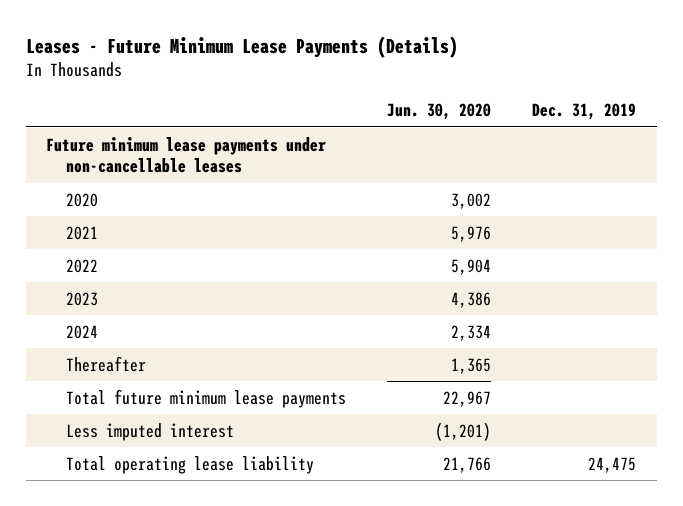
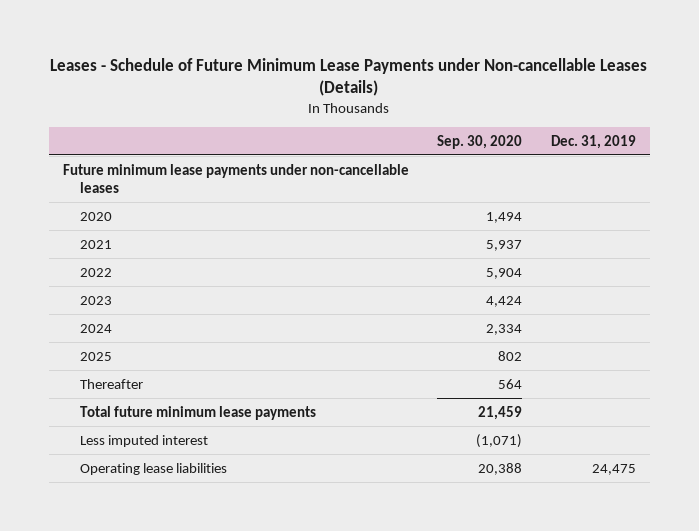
[25,35,458,58] Leases - Future Minimum Lease Payments (Details) -> [50,57,648,97] Leases - Schedule of Future Minimum Lease Payments under Non-cancellable Leases (Details)
[387,103,492,121] Jun. 30, 2020 -> none
none -> [437,134,523,149] Sep. 30, 2020
none -> [79,351,112,361] 2025
[66,455,315,474] Total operating lease liability -> [79,462,227,475] Operating lease liabilities

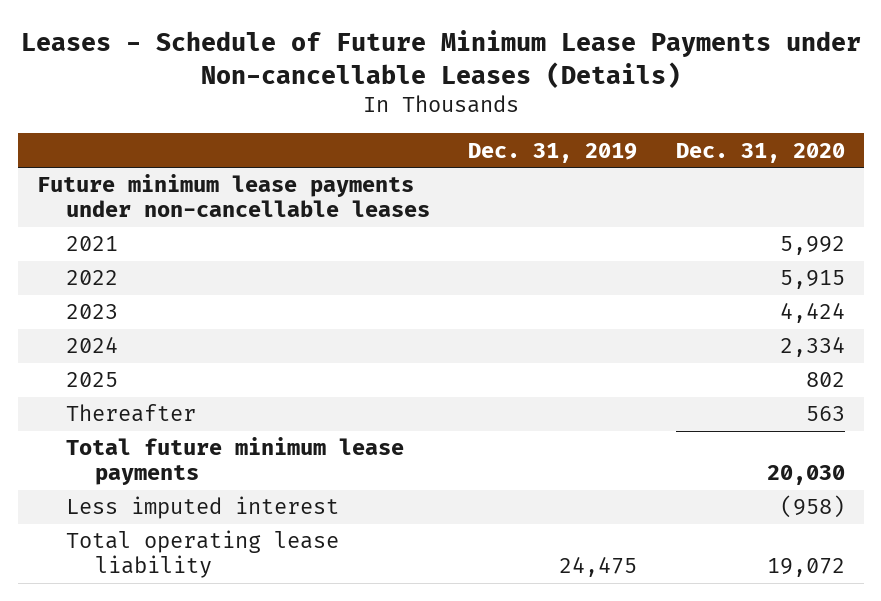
[437,134,523,149] Sep. 30, 2020 -> none
none -> [675,142,845,163] Dec. 31, 2020
[79,211,112,221] 2020 -> none
[79,462,227,475] Operating lease liabilities -> [65,530,339,579] Total operating lease liability

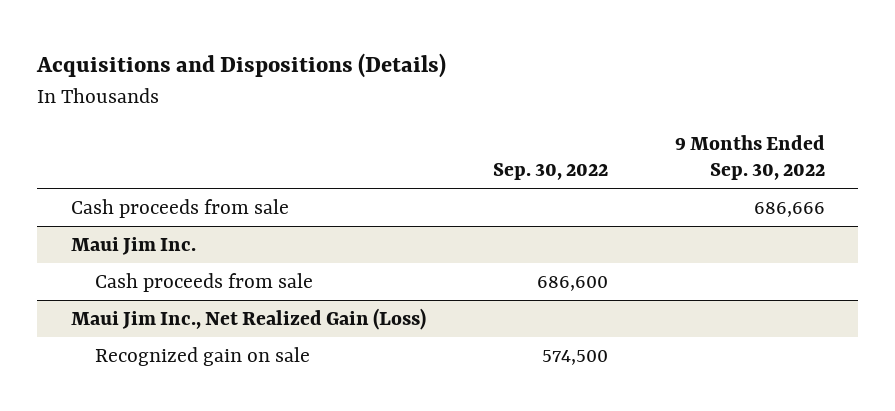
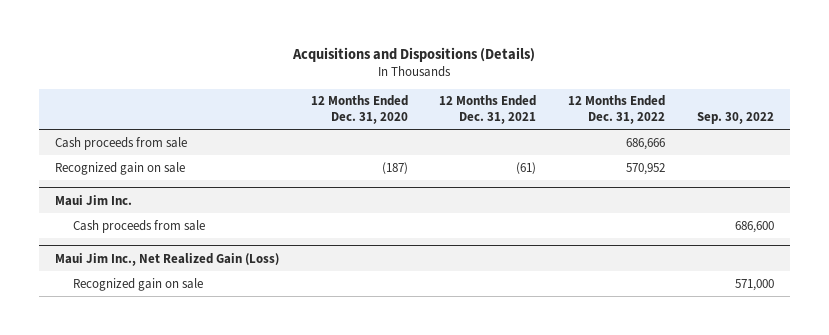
[674,134,825,181] 9 Months Ended Sep. 30, 2022 -> none
none -> [310,95,408,125] 12 Months Ended Dec. 31, 2020
none -> [439,95,537,125] 12 Months Ended Dec. 31, 2021
none -> [568,95,666,125] 12 Months Ended Dec. 31, 2022
none -> [54,161,185,175] Recognized gain on sale
[541,349,608,365] 574,500 -> [735,278,775,291] 571,000

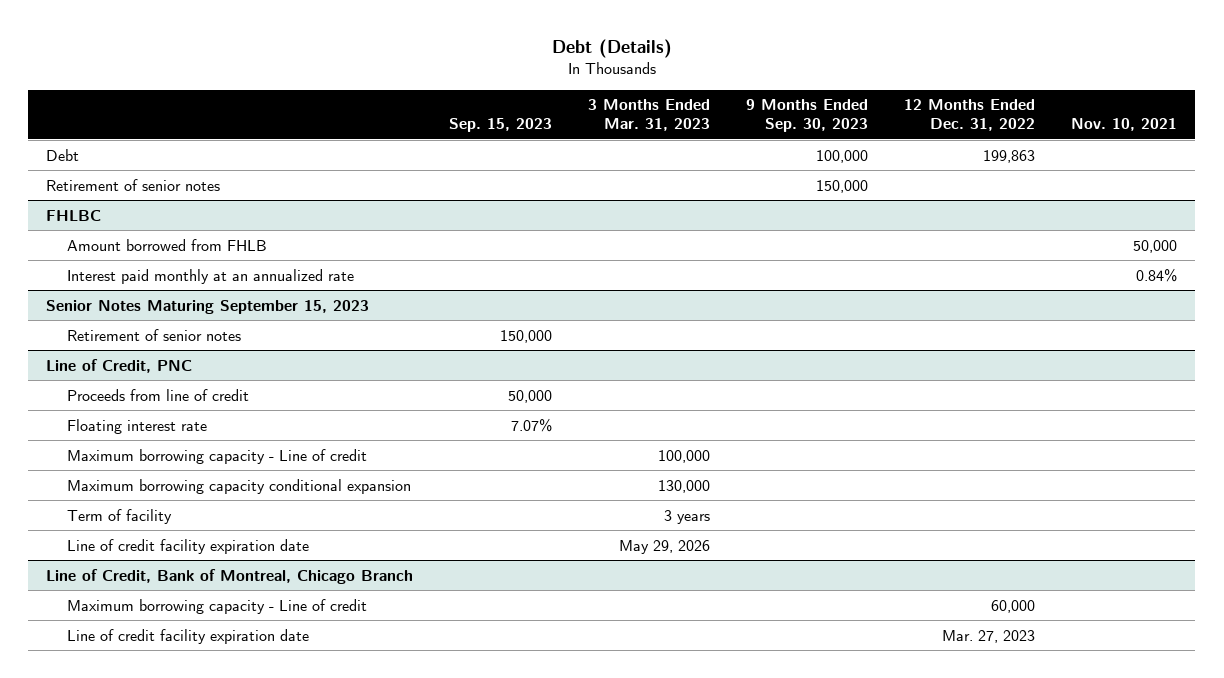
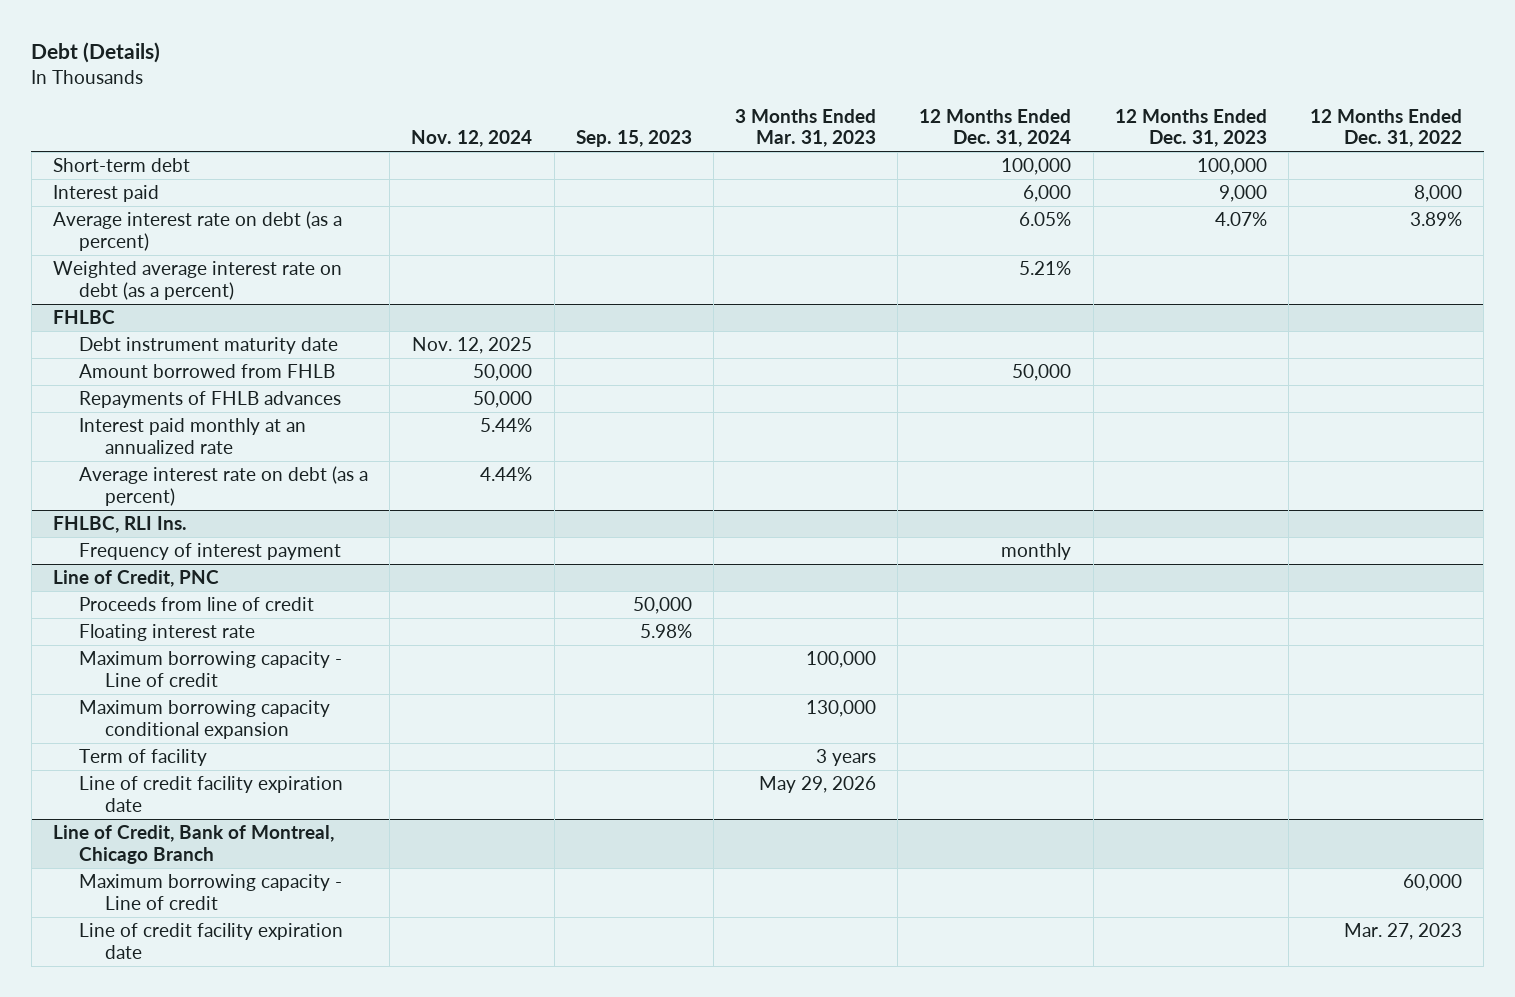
[746,99,869,133] 9 Months Ended Sep. 30, 2023 -> none
[1071,118,1178,132] Nov. 10, 2021 -> none
none -> [411,130,533,148] Nov. 12, 2024
none -> [919,108,1072,148] 12 Months Ended Dec. 31, 2024
none -> [1114,108,1267,148] 12 Months Ended Dec. 31, 2023
[46,148,80,161] Debt -> none
[46,178,221,191] Retirement of senior notes -> none
none -> [52,158,190,173] Short-term debt
none -> [52,185,159,203] Interest paid
none -> [52,211,342,251] Average interest rate on debt (as a percent)
none -> [52,261,342,300] Weighted average interest rate on debt (as a percent)
none -> [79,337,339,355] Debt instrument maturity date
none -> [79,391,342,409] Repayments of FHLB advances
[46,299,370,314] Senior Notes Maturing September 15, 2023 -> none
[67,328,242,341] Retirement of senior notes -> none
none -> [79,466,369,506] Average interest rate on debt (as a percent)
none -> [52,516,187,534] FHLBC, RLI Ins.
none -> [79,543,342,561] Frequency of interest payment
[511,417,553,432] 7.07% -> [639,624,692,639] 5.98%

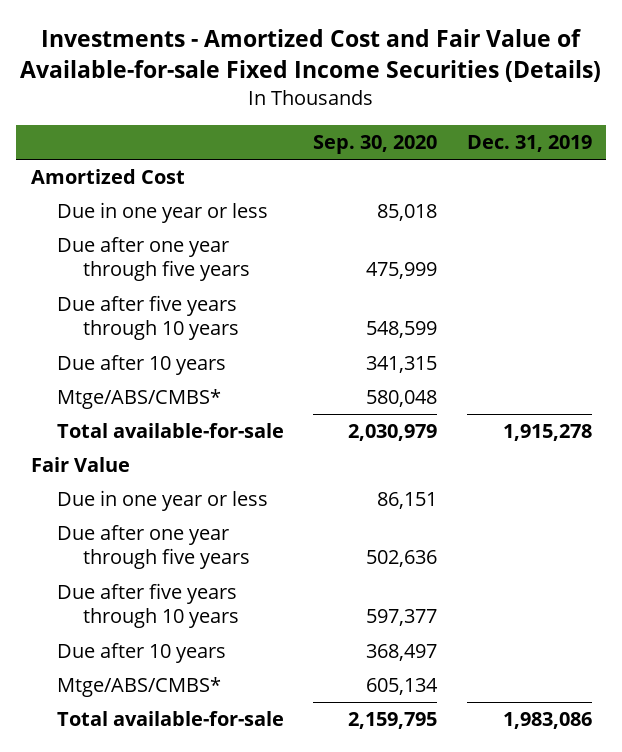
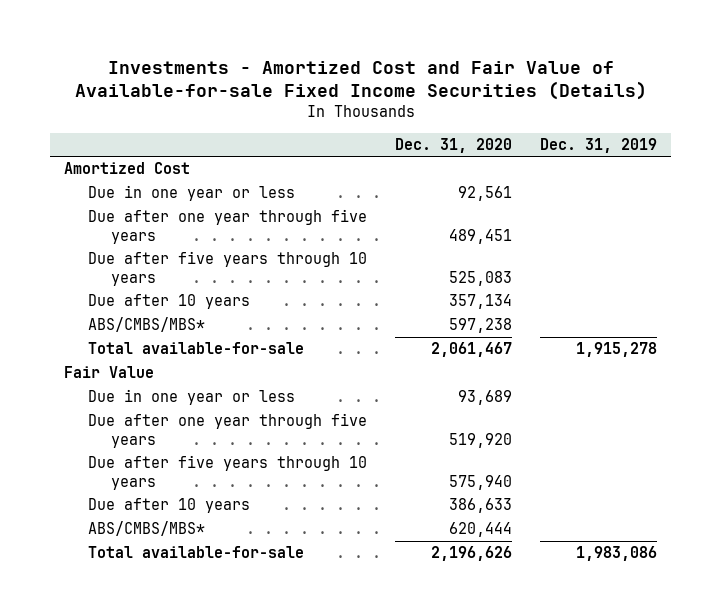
[313,135,438,155] Sep. 30, 2020 -> none
none -> [394,137,512,153] Dec. 31, 2020
[57,389,222,410] Mtge/ABS/CMBS* -> [87,317,205,333] ABS/CMBS/MBS*
[57,677,222,698] Mtge/ABS/CMBS* -> [87,521,205,537] ABS/CMBS/MBS*

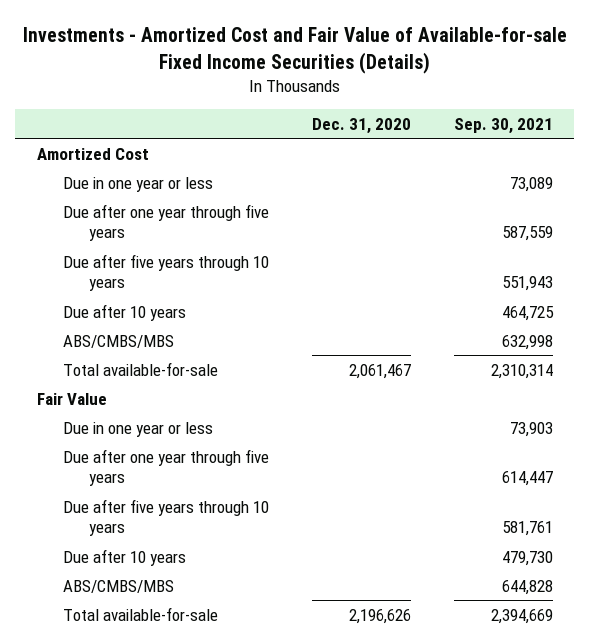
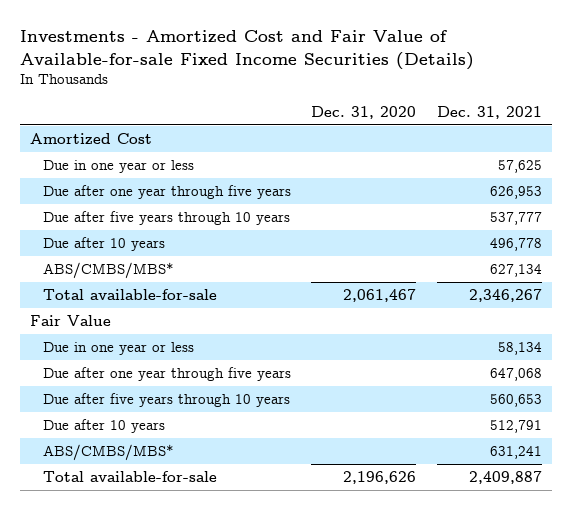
[453,117,553,134] Sep. 30, 2021 -> none
none -> [437,105,543,119] Dec. 31, 2021
[62,334,174,348] ABS/CMBS/MBS -> [42,261,174,279] ABS/CMBS/MBS*
[62,579,174,593] ABS/CMBS/MBS -> [42,443,174,461] ABS/CMBS/MBS*

